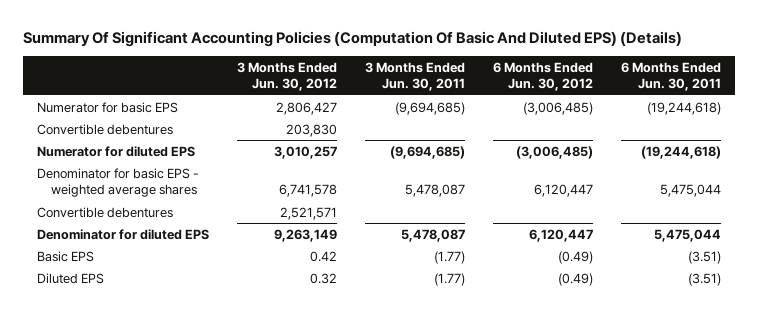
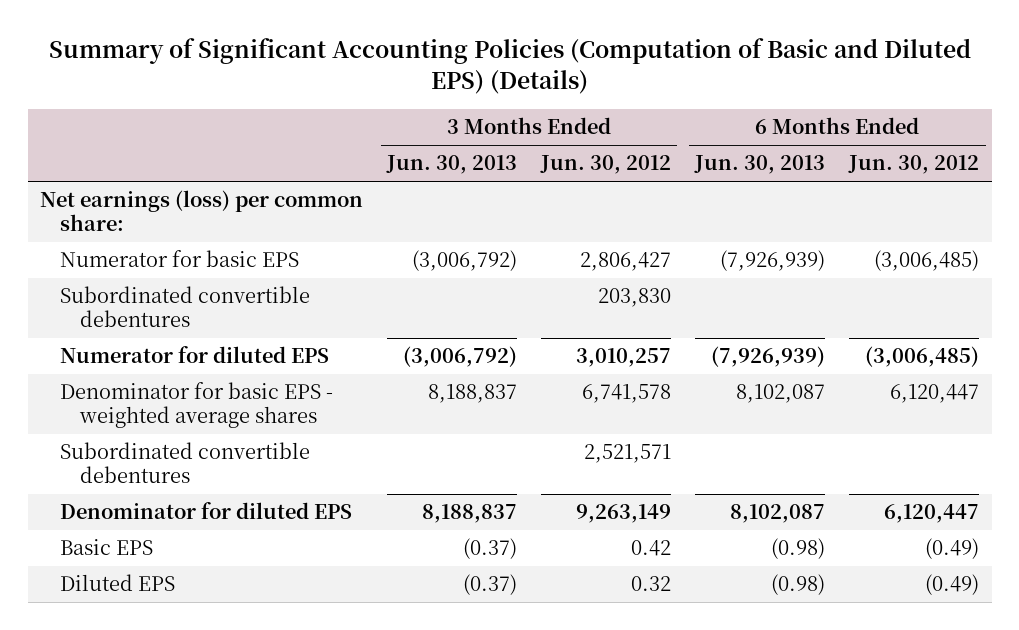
[22,31,682,48] Summary Of Significant Accounting Policies (Computation Of Basic And Diluted EPS) (Details) -> [48,38,971,95] Summary of Significant Accounting Policies (Computation of Basic and Diluted EPS) (Details)
[365,61,466,92] 3 Months Ended Jun. 30, 2011 -> none
[621,61,722,92] 6 Months Ended Jun. 30, 2011 -> none
none -> [385,155,517,175] Jun. 30, 2013
none -> [694,155,826,175] Jun. 30, 2013
none -> [39,190,363,231] Net earnings (loss) per common share:
[36,123,173,135] Convertible debentures -> [60,286,311,327] Subordinated convertible debentures
[36,206,173,218] Convertible debentures -> [60,442,311,483] Subordinated convertible debentures

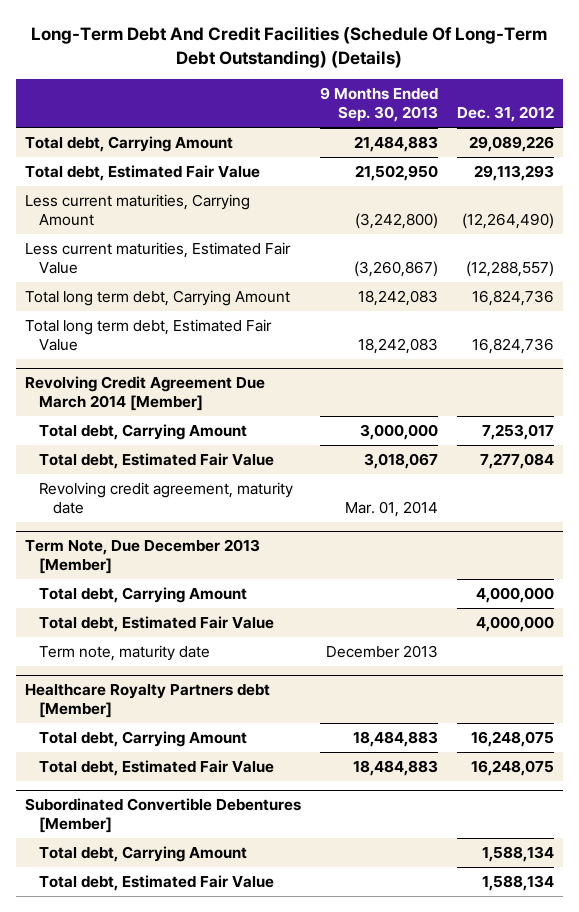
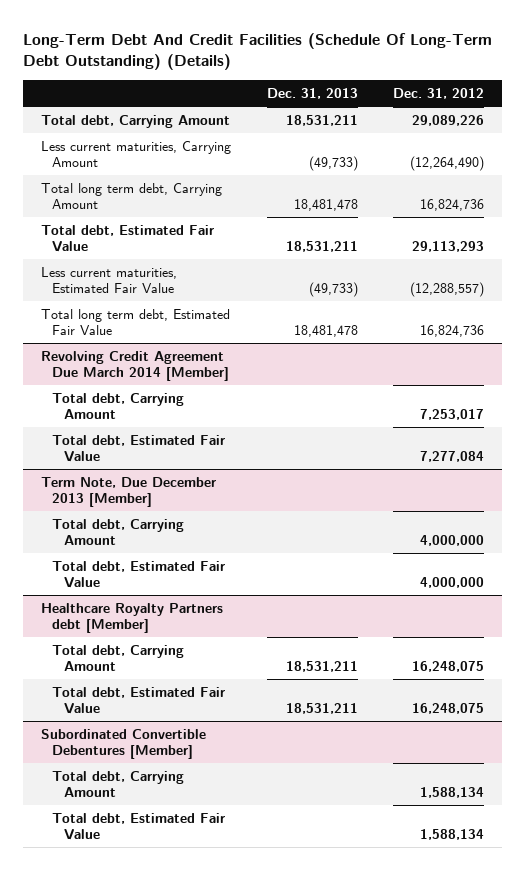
[319,87,438,122] 9 Months Ended Sep. 30, 2013 -> none
none -> [266,88,358,100] Dec. 31, 2013
[25,165,261,182] Total debt, Estimated Fair Value -> [40,224,214,253] Total debt, Estimated Fair Value
[25,242,292,274] Less current maturities, Estimated Fair Value -> [40,266,177,294] Less current maturities, Estimated Fair Value
[38,482,293,514] Revolving credit agreement, maturity date -> none
[38,645,210,662] Term note, maturity date -> none

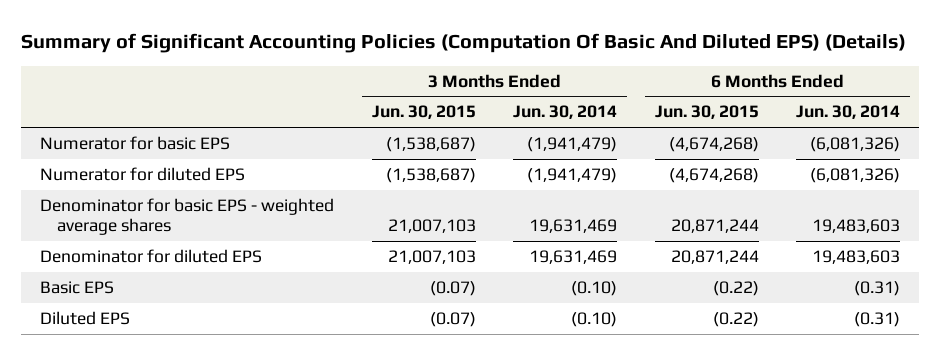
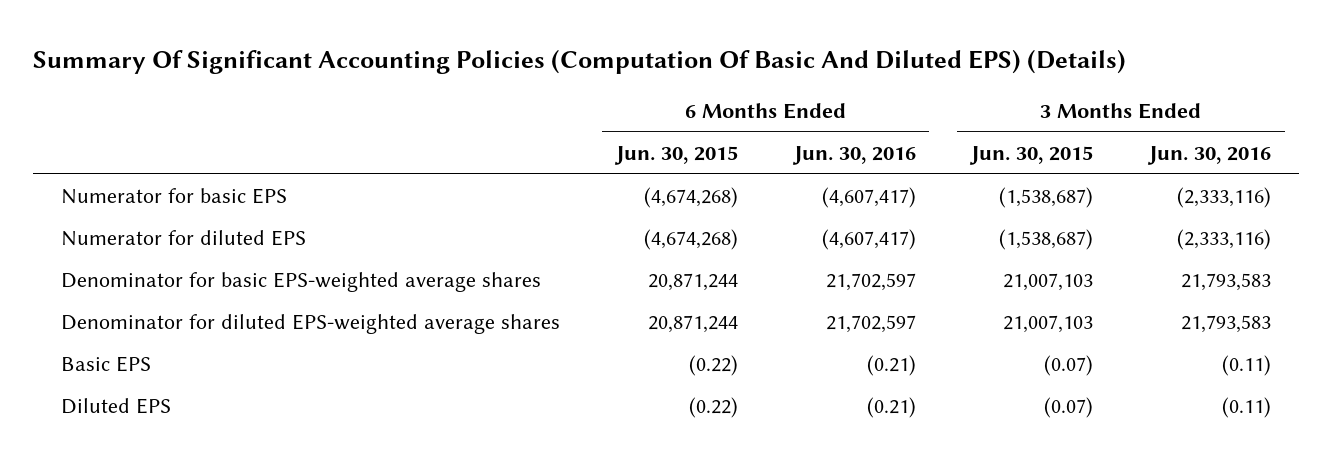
[21,33,907,54] Summary of Significant Accounting Policies (Computation Of Basic And Diluted EPS) (Details) -> [33,48,1127,74] Summary Of Significant Accounting Policies (Computation Of Basic And Diluted EPS) (Details)
[513,105,618,120] Jun. 30, 2014 -> none
[796,105,901,120] Jun. 30, 2014 -> none
none -> [791,145,916,165] Jun. 30, 2016
none -> [1147,145,1272,165] Jun. 30, 2016
[40,197,335,235] Denominator for basic EPS - weighted average shares -> [60,272,541,293] Denominator for basic EPS-weighted average shares
[40,248,263,263] Denominator for diluted EPS -> [60,314,560,335] Denominator for diluted EPS-weighted average shares

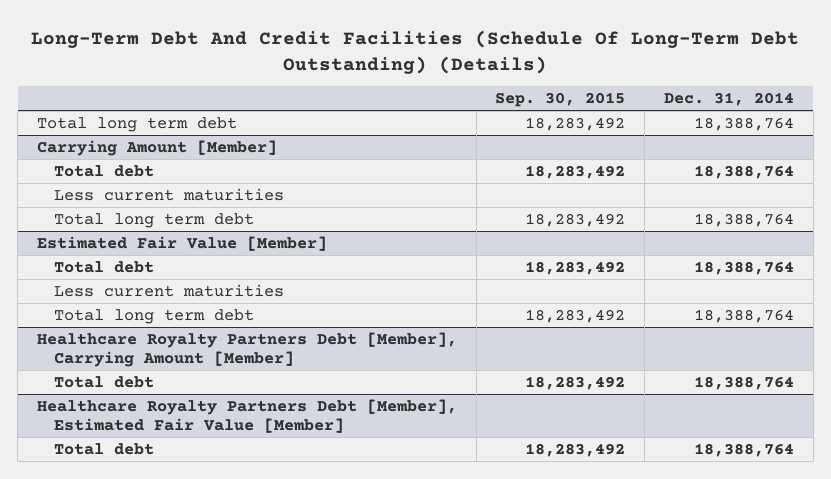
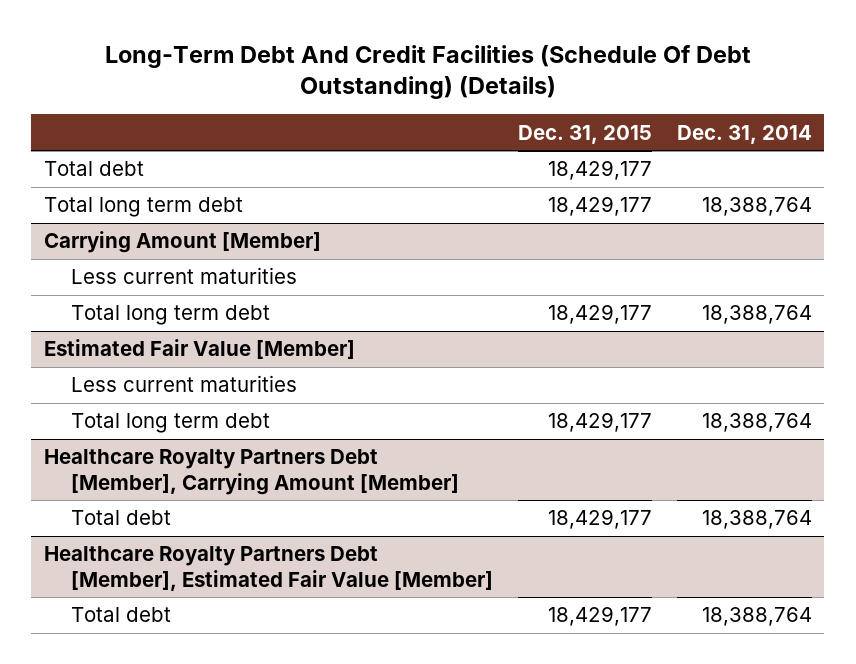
[31,29,800,74] Long-Term Debt And Credit Facilities (Schedule Of Long-Term Debt Outstanding) (Details) -> [104,44,751,100] Long-Term Debt And Credit Facilities (Schedule Of Debt Outstanding) (Details)
[495,92,626,108] Sep. 30, 2015 -> none
none -> [517,124,652,144] Dec. 31, 2015
none -> [43,161,144,177] Total debt
[53,164,154,177] Total debt -> none
[53,260,154,273] Total debt -> none

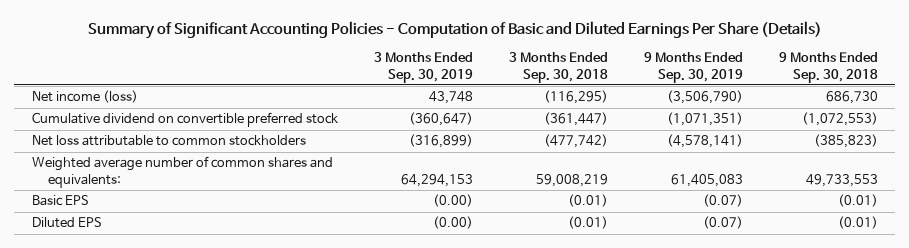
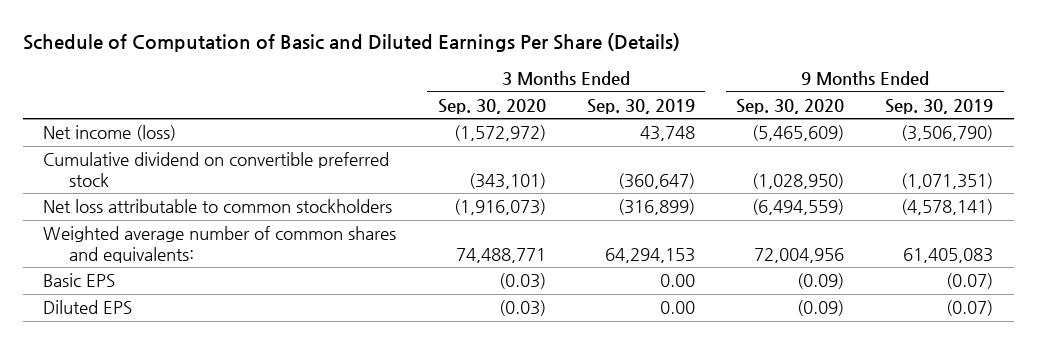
[87,20,822,39] Summary of Significant Accounting Policies - Computation of Basic and Diluted Earnings Per Share (Details) -> [22,33,680,53] Schedule of Computation of Basic and Diluted Earnings Per Share (Details)
[508,52,608,83] 3 Months Ended Sep. 30, 2018 -> none
[778,52,878,83] 9 Months Ended Sep. 30, 2018 -> none
none -> [437,98,546,114] Sep. 30, 2020
none -> [736,98,845,114] Sep. 30, 2020
[432,194,473,208] (0.00) -> [659,274,695,288] 0.00
[432,216,473,230] (0.00) -> [659,301,695,315] 0.00

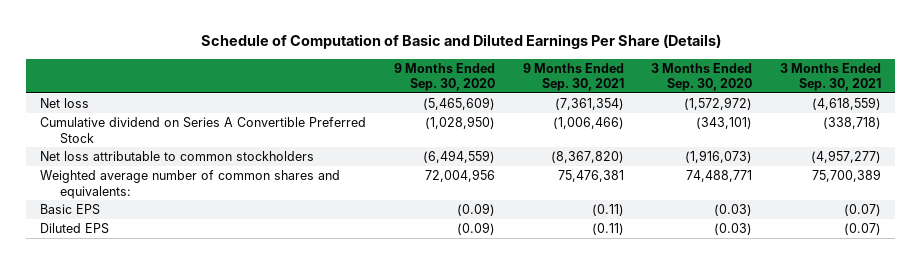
[586,98,695,114] Sep. 30, 2019 -> none
[885,98,994,114] Sep. 30, 2019 -> none
none -> [522,62,624,92] 9 Months Ended Sep. 30, 2021
none -> [779,62,881,92] 3 Months Ended Sep. 30, 2021
[43,125,177,142] Net income (loss) -> [40,98,90,109] Net loss
[43,152,390,187] Cumulative dividend on convertible preferred stock -> [40,117,367,144] Cumulative dividend on Series A Convertible Preferred Stock

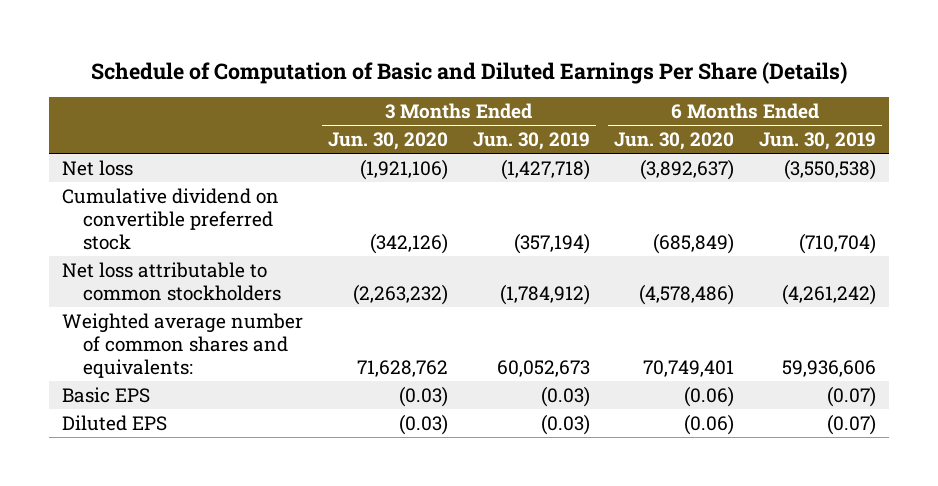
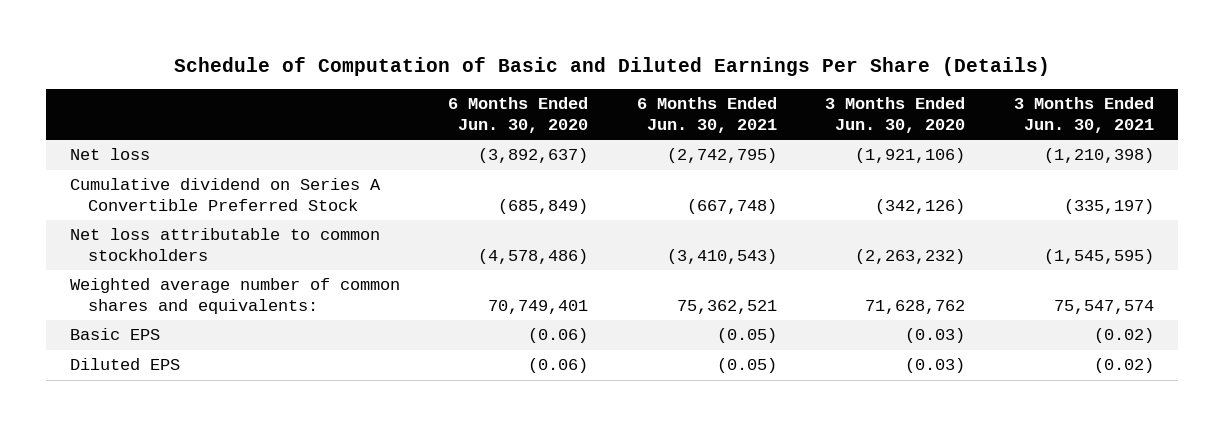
[472,132,590,151] Jun. 30, 2019 -> none
[759,132,877,151] Jun. 30, 2019 -> none
none -> [636,97,777,133] 6 Months Ended Jun. 30, 2021
none -> [1013,97,1154,133] 3 Months Ended Jun. 30, 2021
[61,187,279,250] Cumulative dividend on convertible preferred stock -> [69,178,381,212] Cumulative dividend on Series A Convertible Preferred Stock

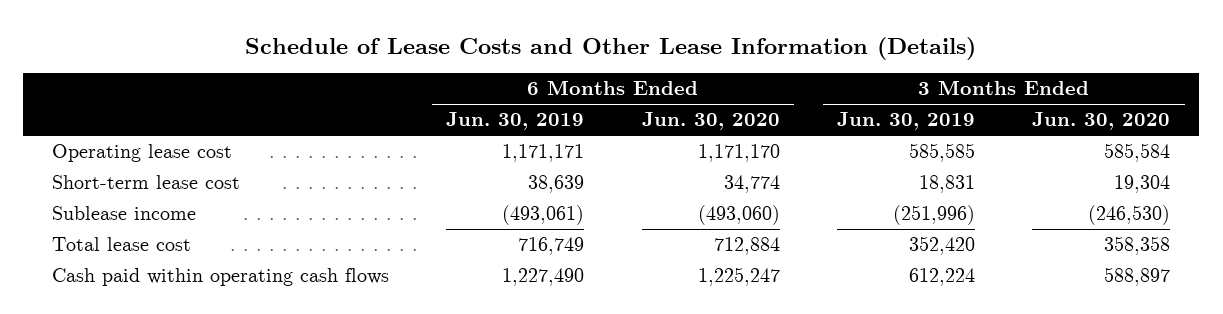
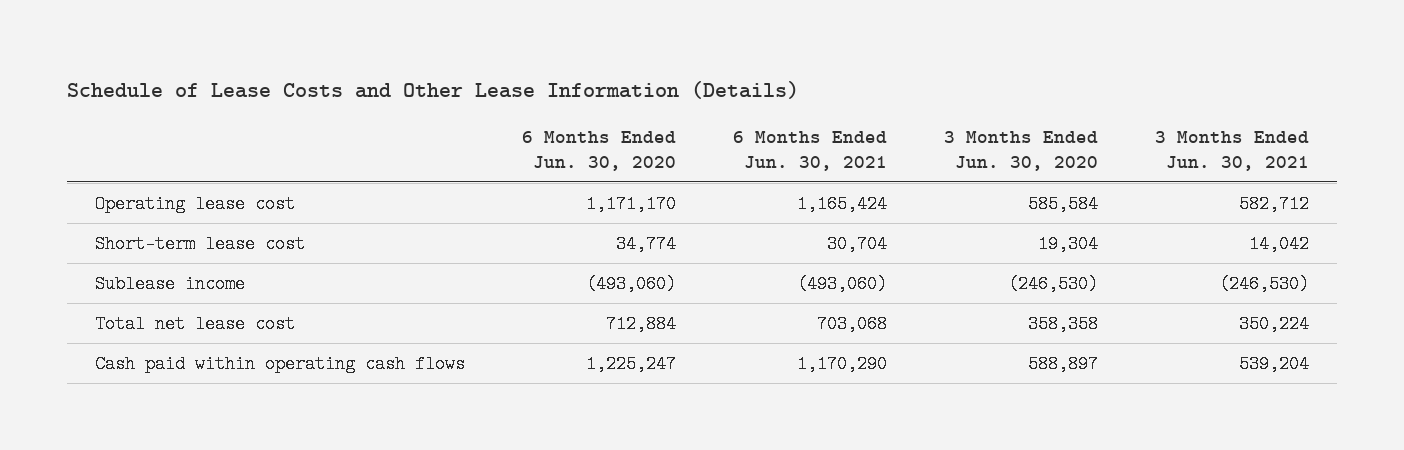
[446,112,585,131] Jun. 30, 2019 -> none
[837,112,976,131] Jun. 30, 2019 -> none
none -> [733,130,888,171] 6 Months Ended Jun. 30, 2021
none -> [1154,130,1309,171] 3 Months Ended Jun. 30, 2021
[52,237,192,252] Total lease cost -> [95,315,296,334] Total net lease cost

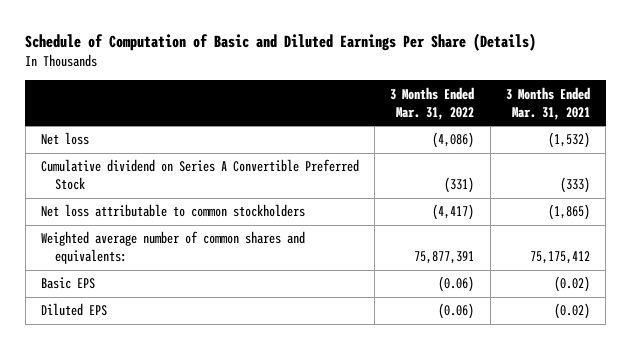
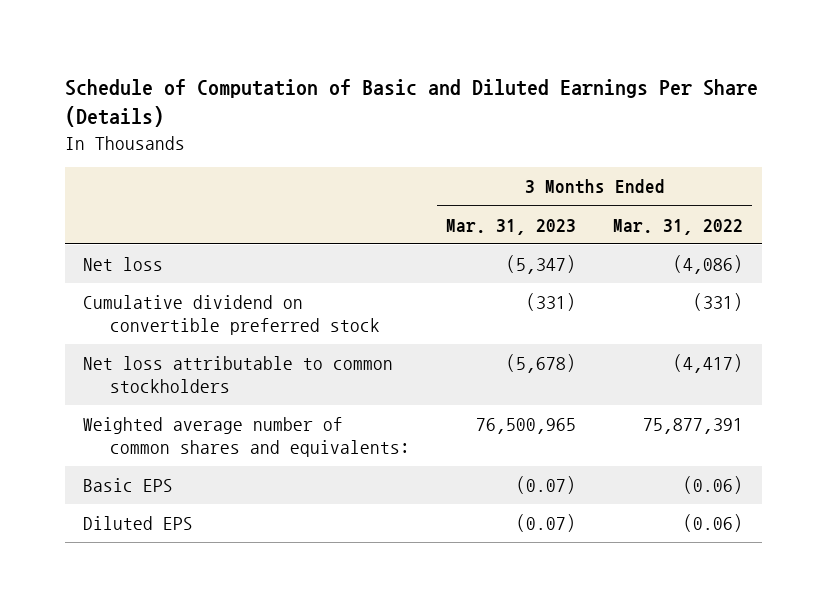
[505,86,590,120] 3 Months Ended Mar. 31, 2021 -> none
none -> [446,218,577,235] Mar. 31, 2023
[41,159,360,191] Cumulative dividend on Series A Convertible Preferred Stock -> [83,295,380,336] Cumulative dividend on convertible preferred stock

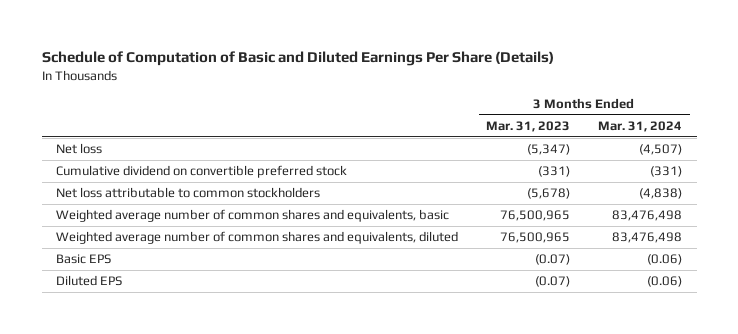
[613,218,744,235] Mar. 31, 2022 -> none
none -> [598,121,683,133] Mar. 31, 2024
[83,417,410,458] Weighted average number of common shares and equivalents: -> [55,209,449,223] Weighted average number of common shares and equivalents, basic
none -> [55,231,458,245] Weighted average number of common shares and equivalents, diluted

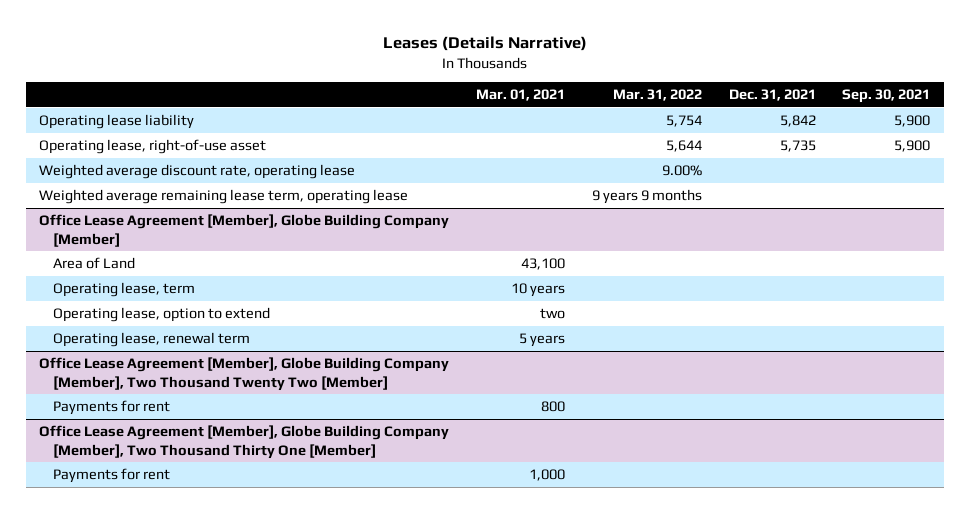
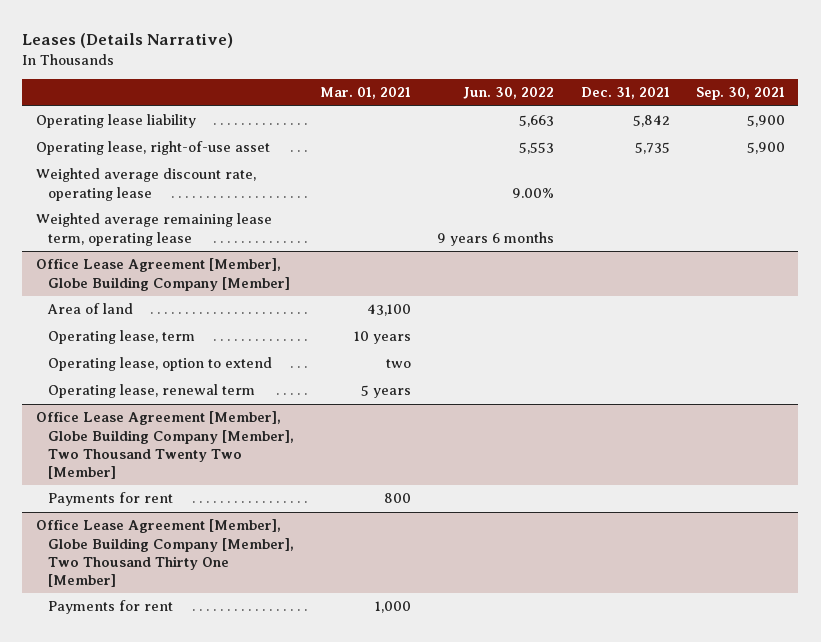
[612,88,702,101] Mar. 31, 2022 -> none
none -> [463,87,555,100] Jun. 30, 2022
[52,256,135,269] Area of Land -> [46,303,133,315] Area of land

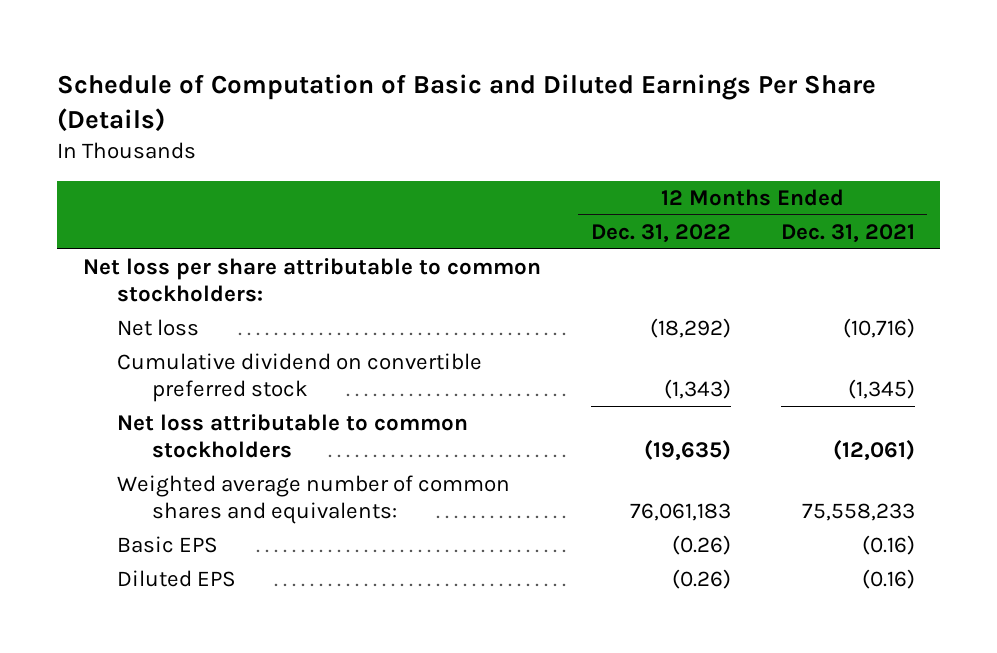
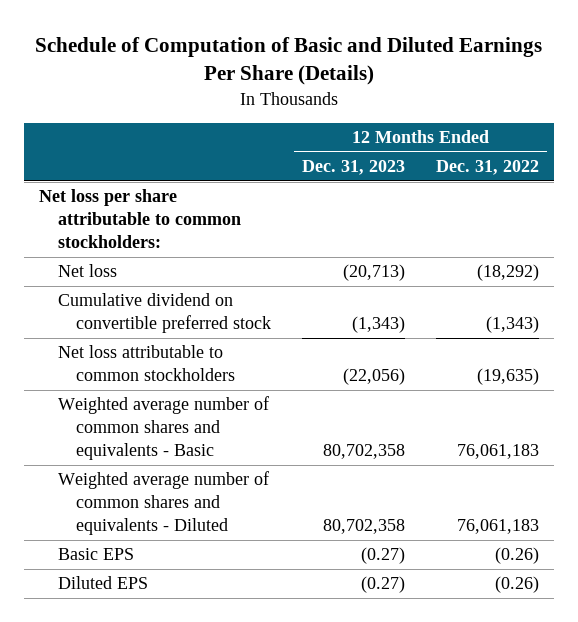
[780,224,915,244] Dec. 31, 2021 -> none
none -> [302,160,406,176] Dec. 31, 2023
[117,475,511,524] Weighted average number of common shares and equivalents: -> [57,396,269,460] Weighted average number of common shares and equivalents - Basic
none -> [57,471,269,535] Weighted average number of common shares and equivalents - Diluted

